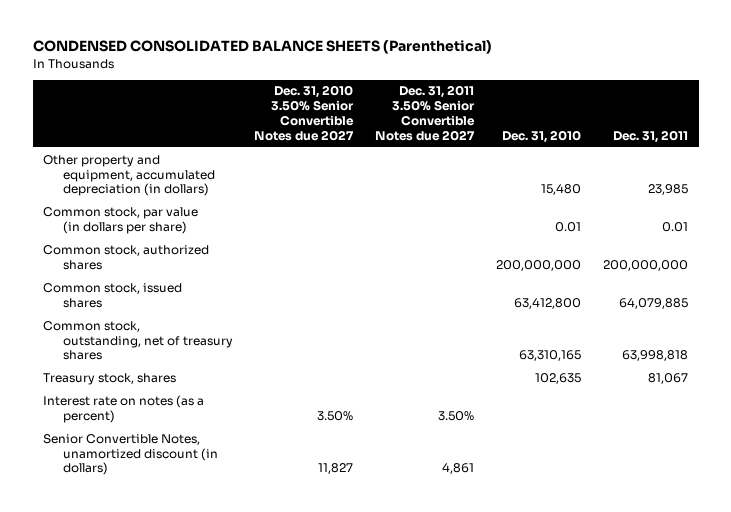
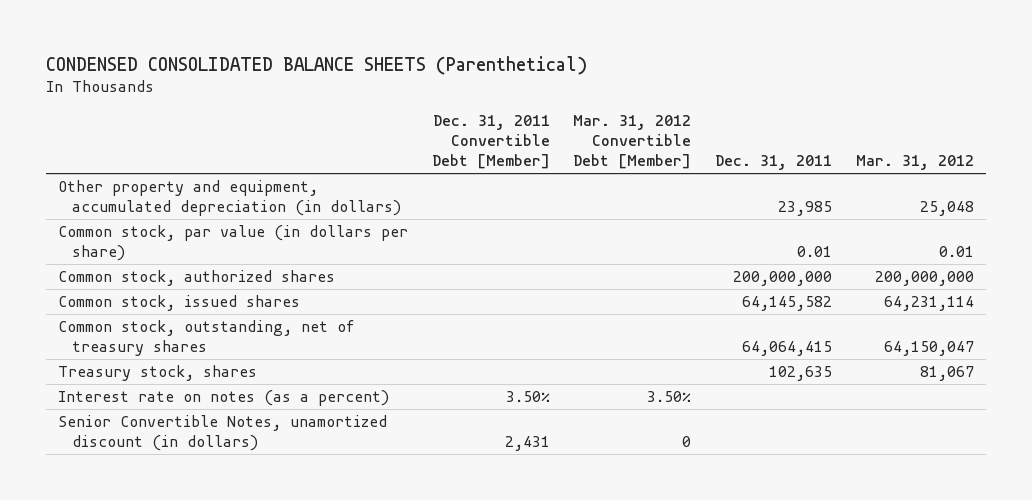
[254,85,355,141] Dec. 31, 2010 3.50% Senior Convertible Notes due 2027 -> none
[375,85,476,141] Dec. 31, 2011 3.50% Senior Convertible Notes due 2027 -> none
[502,129,582,143] Dec. 31, 2010 -> none
none -> [431,115,550,170] Dec. 31, 2011 Convertible Debt [Member]
none -> [573,115,692,170] Mar. 31, 2012 Convertible Debt [Member]
none -> [855,155,974,171] Mar. 31, 2012
[618,297,688,309] 64,079,885 -> [742,295,833,311] 64,145,582
[621,350,688,362] 63,998,818 -> [742,341,833,357] 64,064,415
[647,372,688,384] 81,067 -> [769,365,833,381] 102,635

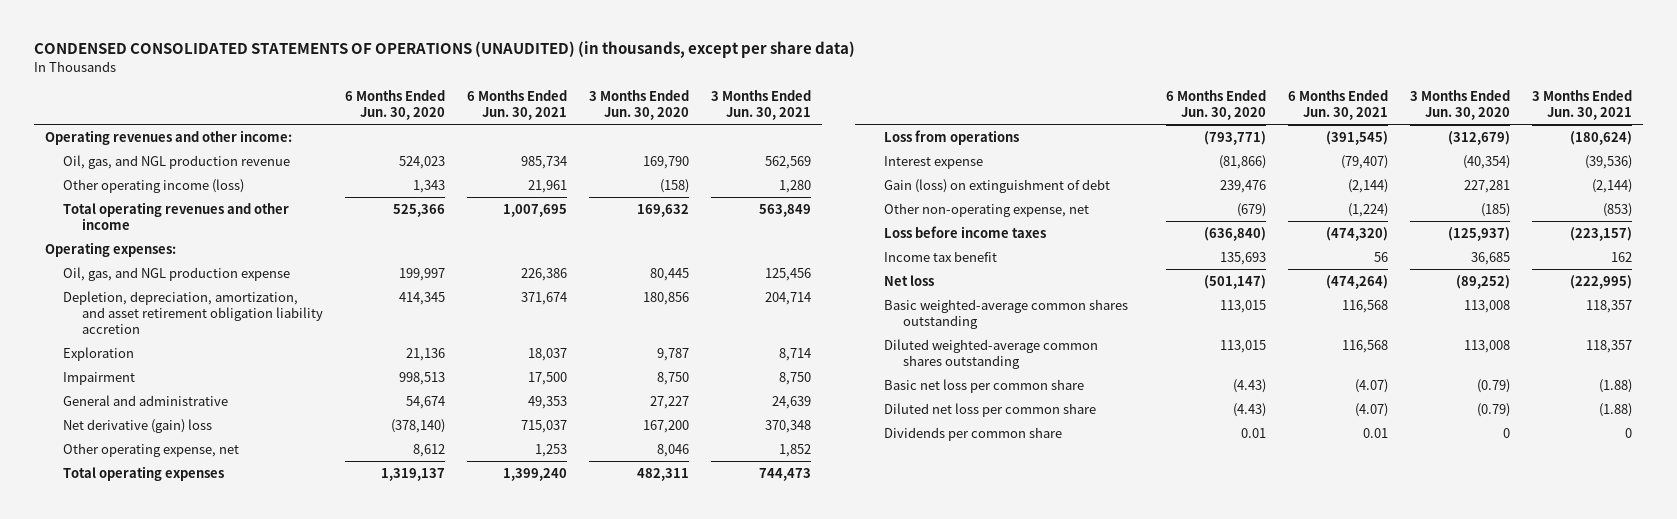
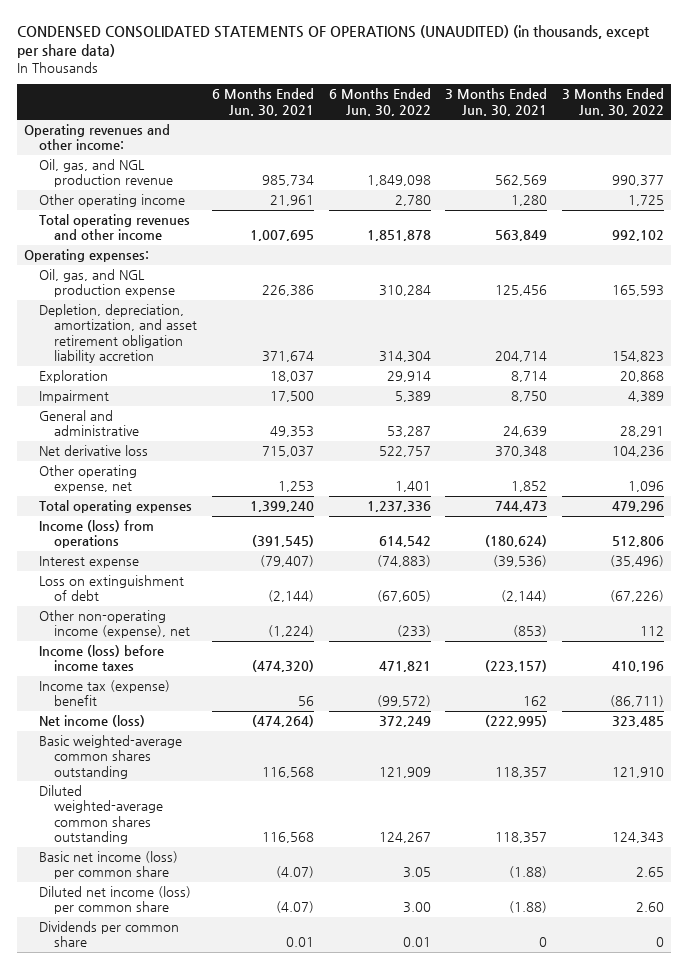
[344,90,445,121] 6 Months Ended Jun. 30, 2020 -> none
[589,90,690,121] 3 Months Ended Jun. 30, 2020 -> none
none -> [328,88,431,116] 6 Months Ended Jun. 30, 2022
none -> [561,88,664,116] 3 Months Ended Jun. 30, 2022
[63,178,245,193] Other operating income (loss) -> [39,194,186,208] Other operating income
[63,418,213,433] Net derivative (gain) loss -> [39,445,149,457] Net derivative loss
[884,129,1020,145] Loss from operations -> [39,520,155,549] Income (loss) from operations
[884,178,1111,193] Gain (loss) on extinguishment of debt -> [39,575,185,602] Loss on extinguishment of debt
[884,202,1090,217] Other non-operating expense, net -> [39,610,191,639] Other non-operating income (expense), net
[884,225,1047,238] Loss before income taxes -> [39,645,165,672] Income (loss) before income taxes
[884,250,998,262] Income tax benefit -> [39,680,171,707] Income tax (expense) benefit
[884,274,935,286] Net loss -> [39,715,146,728] Net income (loss)
[884,378,1085,393] Basic net loss per common share -> [39,851,179,880] Basic net income (loss) per common share
[884,402,1097,417] Diluted net loss per common share -> [39,886,192,915] Diluted net income (loss) per common share

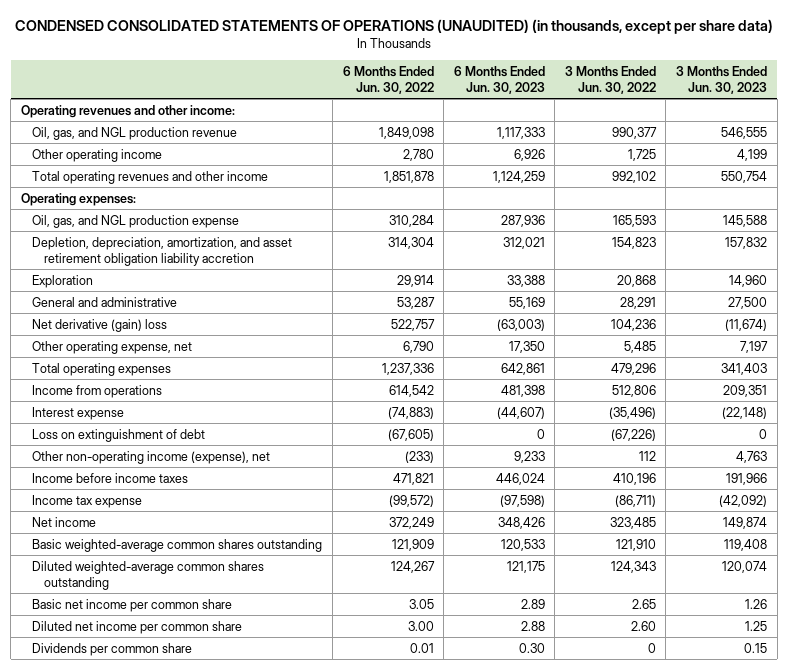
[211,88,314,116] 6 Months Ended Jun. 30, 2021 -> none
[445,88,548,116] 3 Months Ended Jun. 30, 2021 -> none
none -> [453,66,545,95] 6 Months Ended Jun. 30, 2023
none -> [676,66,768,95] 3 Months Ended Jun. 30, 2023
[39,390,110,404] Impairment -> none
[39,445,149,457] Net derivative loss -> [32,318,168,332] Net derivative (gain) loss
[394,481,431,493] 1,401 -> [402,340,434,353] 6,790
[627,481,664,493] 1,096 -> [623,340,656,353] 5,485
[39,520,155,549] Income (loss) from operations -> [32,384,163,398] Income from operations
[39,645,165,672] Income (loss) before income taxes -> [32,472,189,483] Income before income taxes
[39,680,171,707] Income tax (expense) benefit -> [32,494,143,508] Income tax expense
[39,715,146,728] Net income (loss) -> [32,516,97,527] Net income
[39,851,179,880] Basic net income (loss) per common share -> [32,598,233,612] Basic net income per common share
[39,886,192,915] Diluted net income (loss) per common share -> [32,620,243,634] Diluted net income per common share

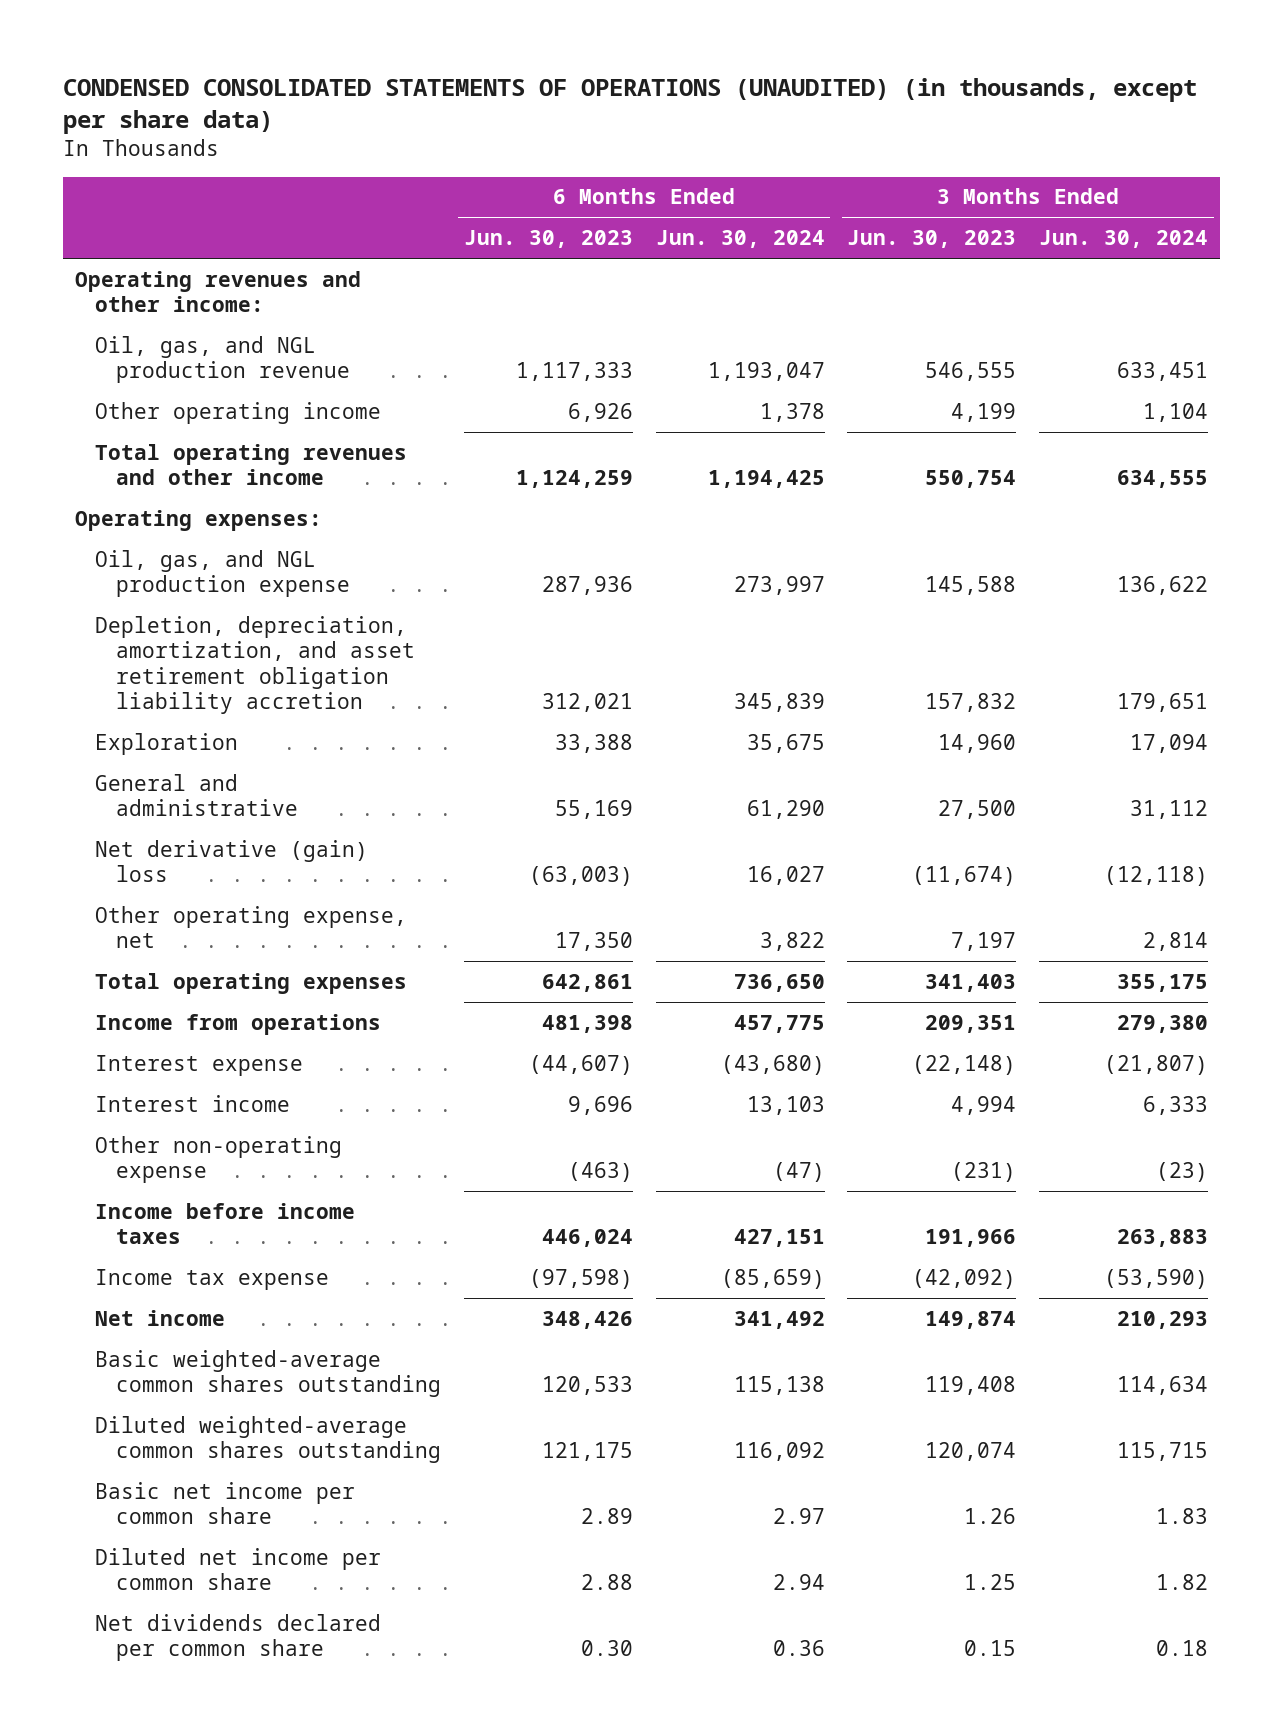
[342,66,434,95] 6 Months Ended Jun. 30, 2022 -> none
[564,66,656,95] 3 Months Ended Jun. 30, 2022 -> none
none -> [655,230,825,249] Jun. 30, 2024
none -> [1039,230,1209,249] Jun. 30, 2024
[32,428,206,442] Loss on extinguishment of debt -> none
none -> [95,1094,291,1112] Interest income
[32,450,271,464] Other non-operating income (expense), net -> [95,1135,343,1184] Other non-operating expense
[513,450,545,463] 9,233 -> [567,1162,633,1183] (463)
[736,450,768,463] 4,763 -> [951,1162,1017,1183] (231)
[32,642,193,656] Dividends per common share -> [95,1613,382,1662] Net dividends declared per common share

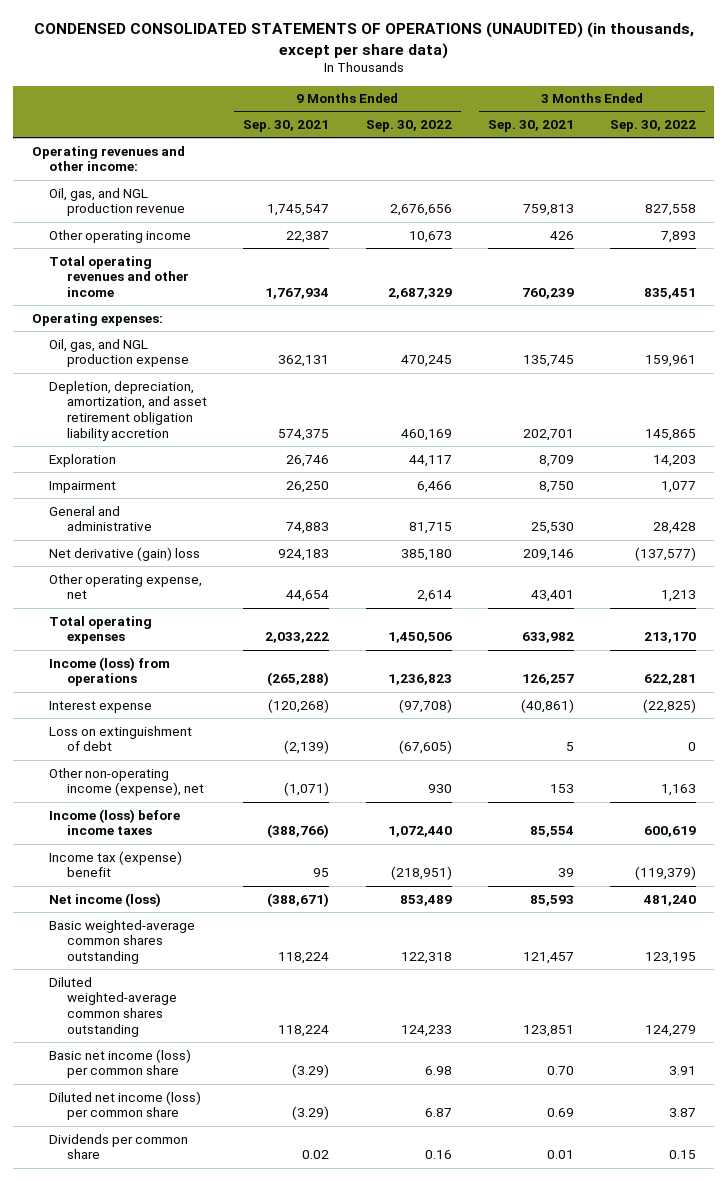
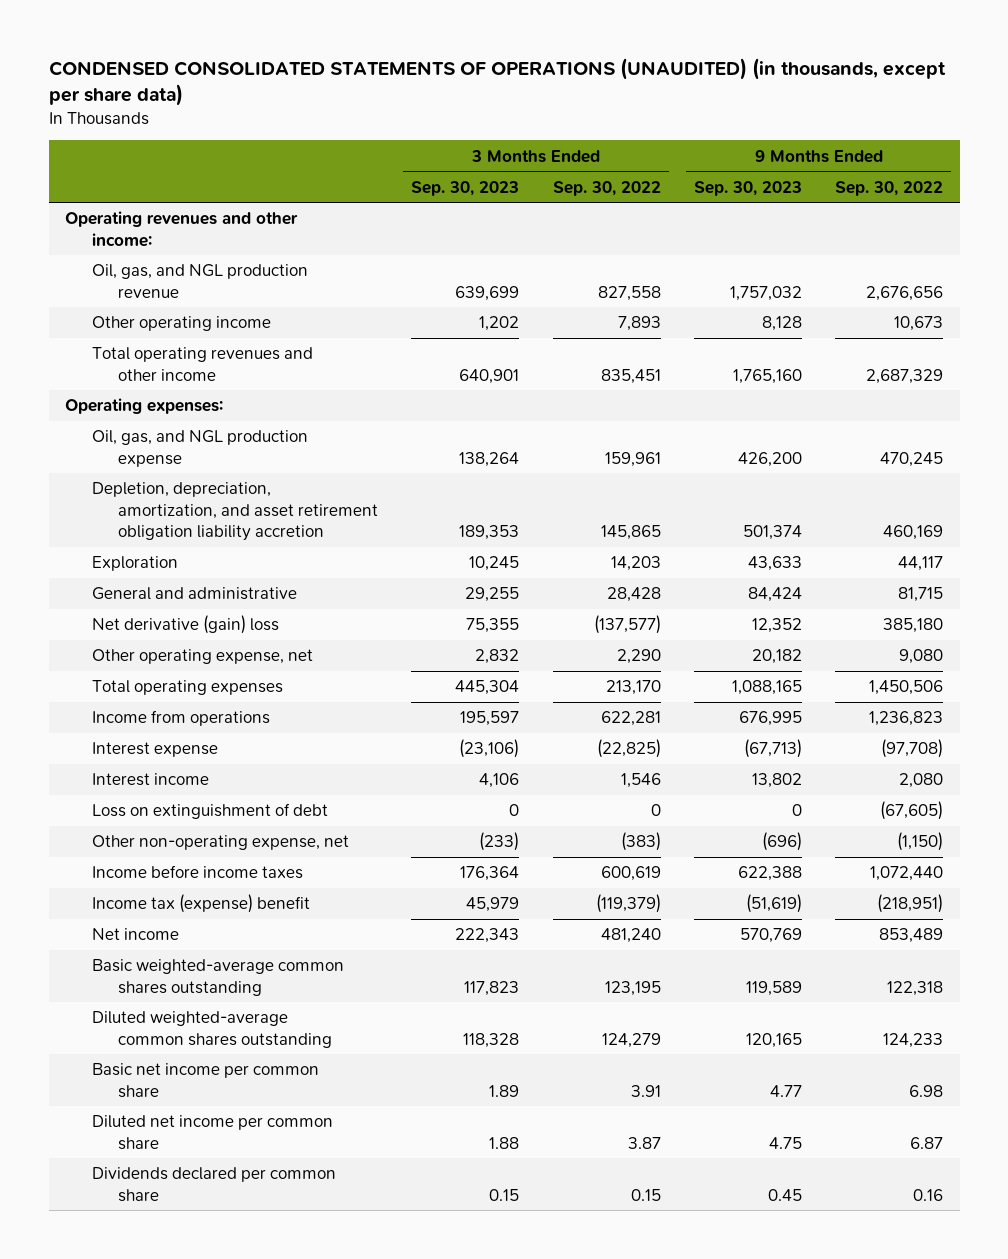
[243,120,330,133] Sep. 30, 2021 -> none
[487,120,574,133] Sep. 30, 2021 -> none
none -> [411,180,520,196] Sep. 30, 2023
none -> [693,180,802,196] Sep. 30, 2023
[49,480,117,493] Impairment -> none
[416,590,452,603] 2,614 -> [899,649,944,665] 9,080
[661,590,697,603] 1,213 -> [616,649,661,665] 2,290
[49,656,171,687] Income (loss) from operations -> [91,710,270,727] Income from operations
none -> [91,773,209,787] Interest income
[49,767,204,797] Other non-operating income (expense), net -> [91,835,349,851] Other non-operating expense, net
[427,784,452,794] 930 -> [897,832,944,852] (1,150)
[661,784,697,797] 1,163 -> [620,832,661,852] (383)
[49,808,181,836] Income (loss) before income taxes -> [91,865,303,880] Income before income taxes
[49,892,162,907] Net income (loss) -> [91,928,179,941] Net income
[49,1048,192,1079] Basic net income (loss) per common share -> [91,1063,319,1098] Basic net income per common share
[49,1090,202,1121] Diluted net income (loss) per common share -> [91,1115,333,1150] Diluted net income per common share
[49,1133,189,1160] Dividends per common share -> [91,1167,336,1202] Dividends declared per common share

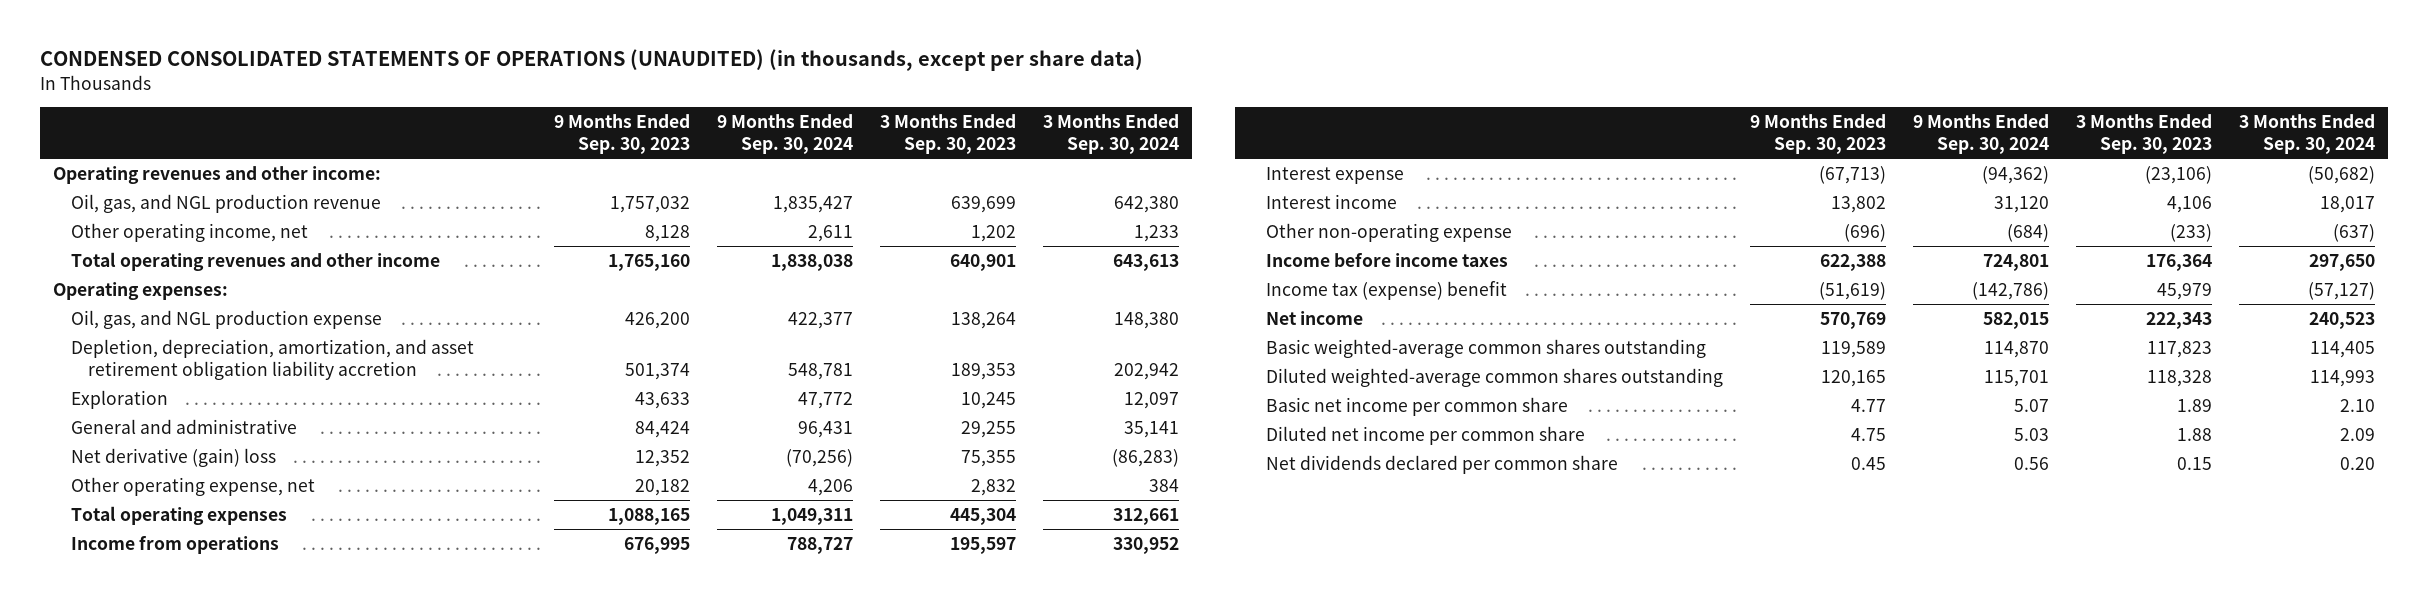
[552,180,661,196] Sep. 30, 2022 -> none
[835,180,944,196] Sep. 30, 2022 -> none
none -> [717,113,854,155] 9 Months Ended Sep. 30, 2024
none -> [1042,113,1179,155] 3 Months Ended Sep. 30, 2024
[91,316,271,332] Other operating income -> [70,222,308,242] Other operating income, net
[91,803,328,820] Loss on extinguishment of debt -> none
[91,835,349,851] Other non-operating expense, net -> [1266,222,1513,242] Other non-operating expense
[91,1167,336,1202] Dividends declared per common share -> [1266,454,1619,474] Net dividends declared per common share

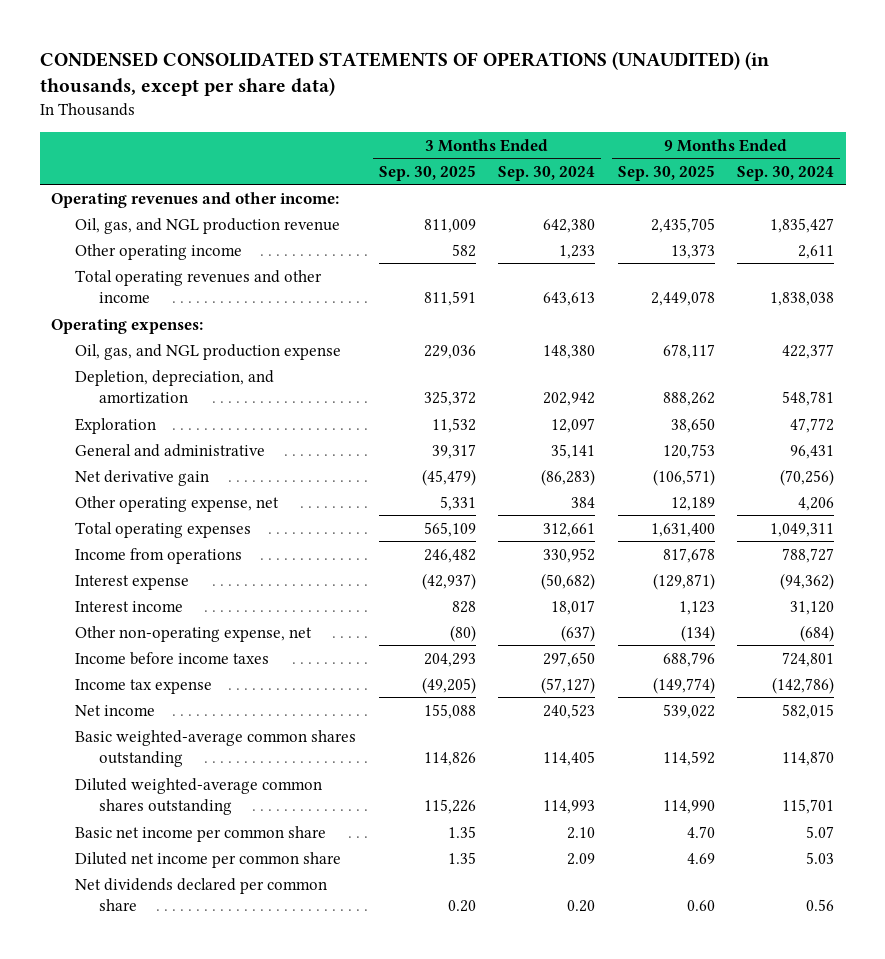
[554,113,691,155] 9 Months Ended Sep. 30, 2023 -> none
[879,113,1016,155] 3 Months Ended Sep. 30, 2023 -> none
none -> [378,164,476,181] Sep. 30, 2025
none -> [617,164,715,181] Sep. 30, 2025
[70,222,308,242] Other operating income, net -> [75,243,243,260] Other operating income
[70,338,474,381] Depletion, depreciation, amortization, and asset retirement obligation liability accretion -> [75,369,275,405] Depletion, depreciation, and amortization
[70,447,276,467] Net derivative (gain) loss -> [75,469,210,486] Net derivative gain
[1266,222,1513,242] Other non-operating expense -> [75,625,313,642] Other non-operating expense, net
[1266,280,1508,300] Income tax (expense) benefit -> [75,678,213,694] Income tax expense

